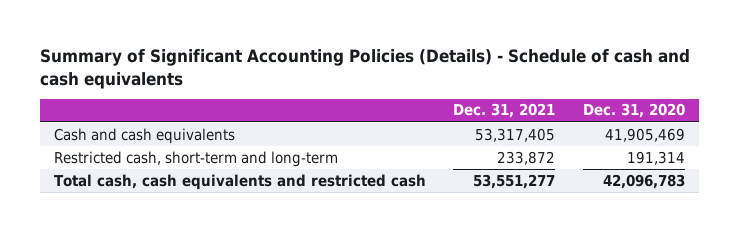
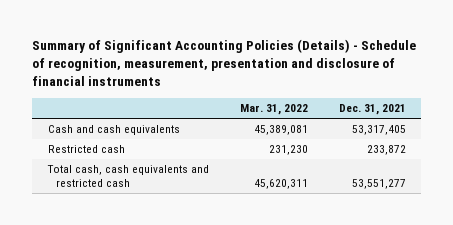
[40,49,691,89] Summary of Significant Accounting Policies (Details) - Schedule of cash and cash equivalents -> [32,39,417,87] Summary of Significant Accounting Policies (Details) - Schedule of recognition, measurement, presentation and disclosure of financial instruments
[582,103,685,119] Dec. 31, 2020 -> none
none -> [239,104,308,116] Mar. 31, 2022
[53,150,338,167] Restricted cash, short-term and long-term -> [47,145,125,154] Restricted cash

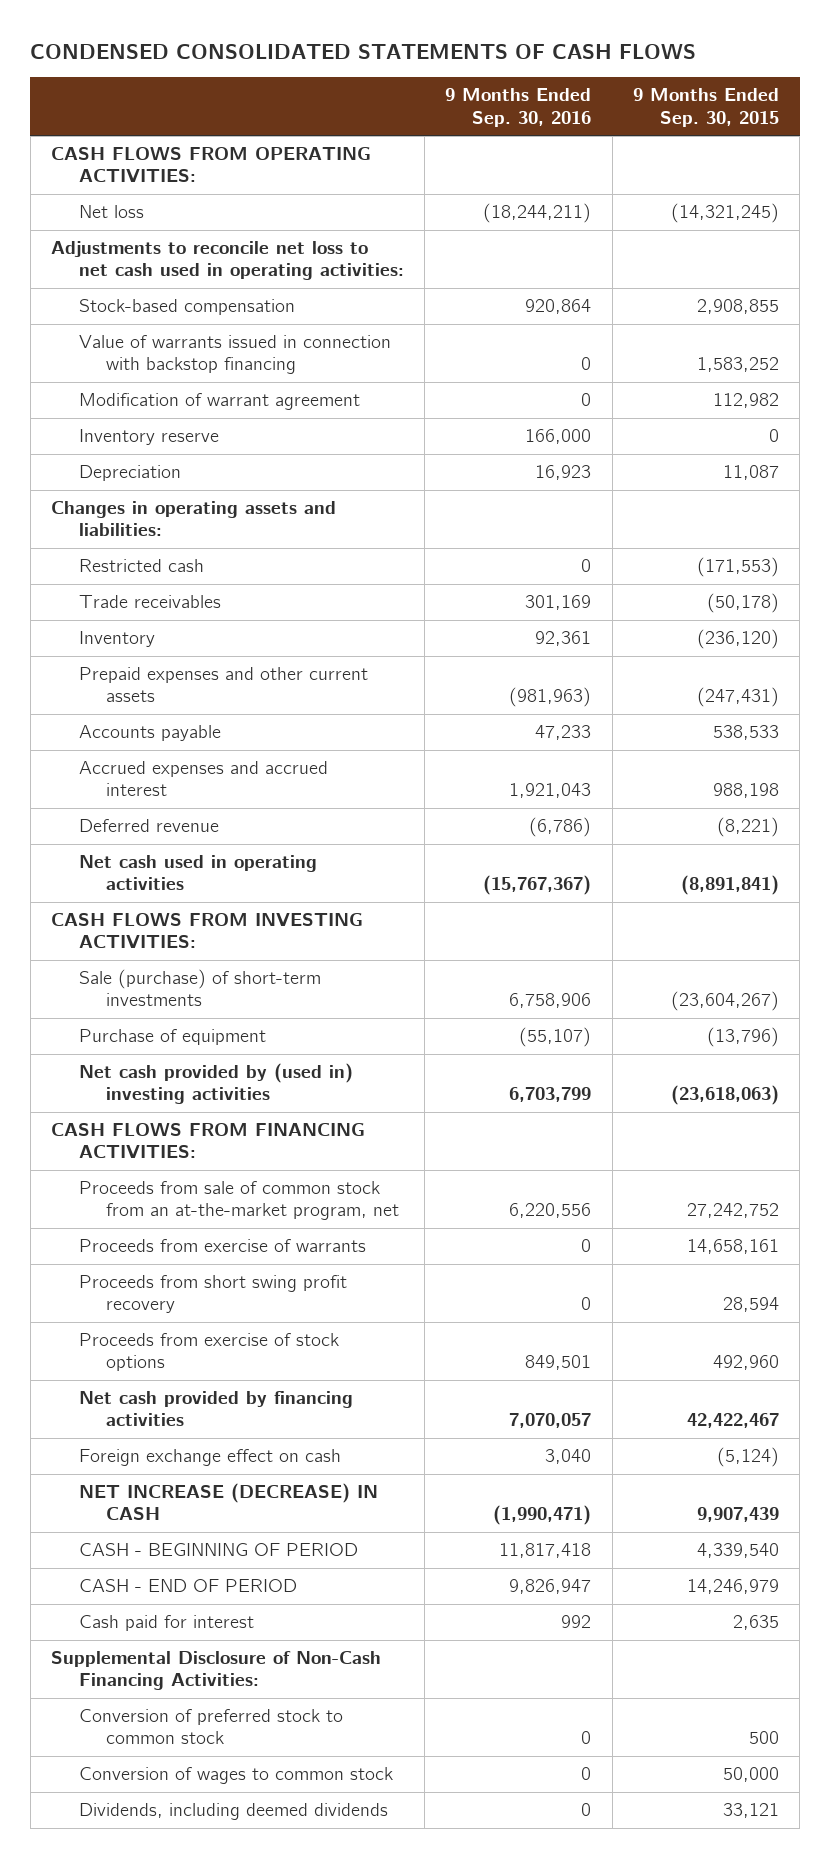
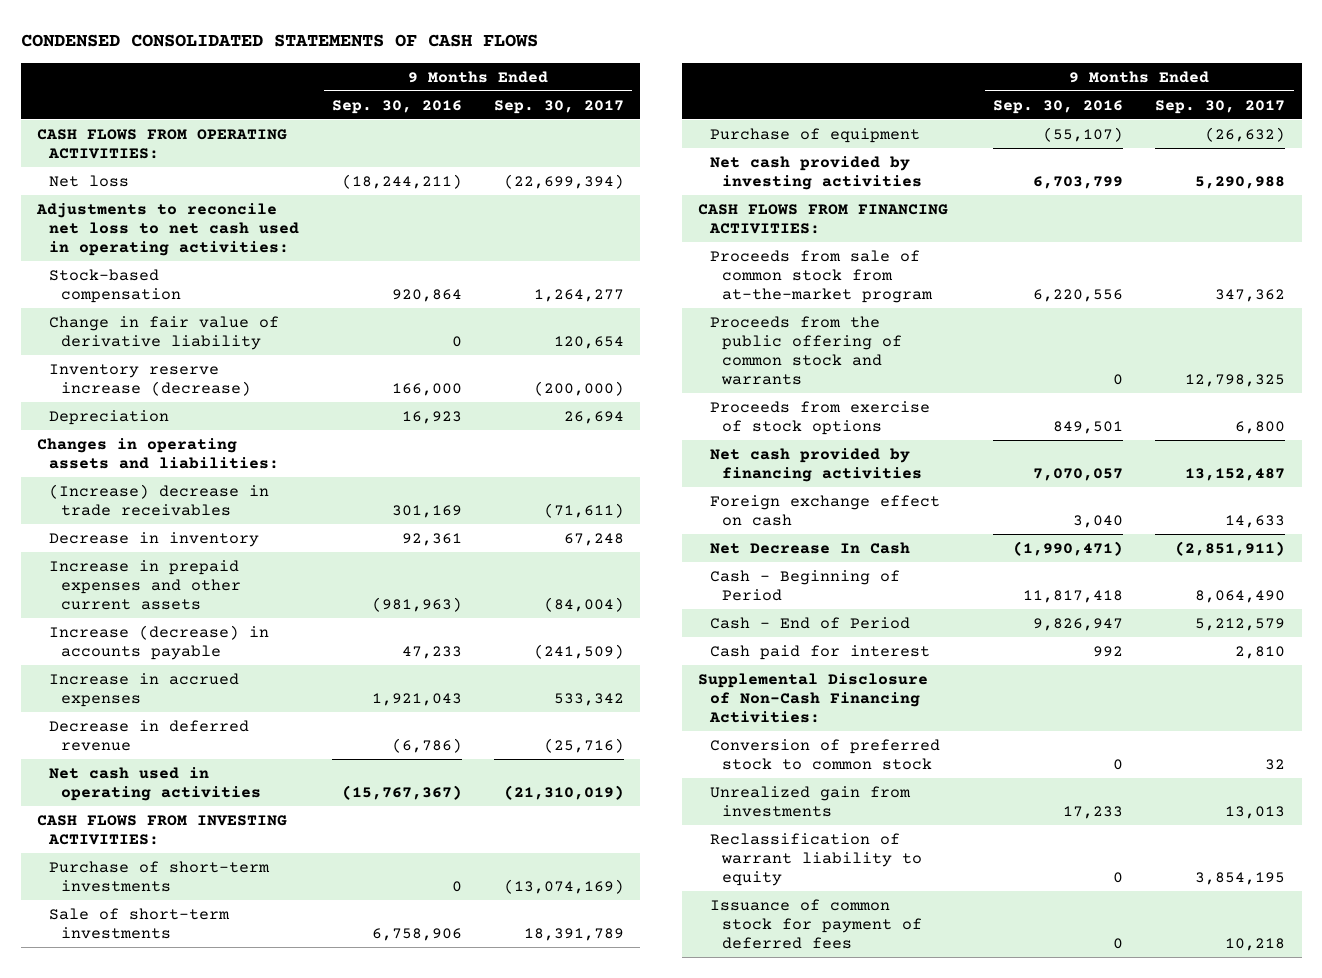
[632,88,779,127] 9 Months Ended Sep. 30, 2015 -> none
none -> [494,99,625,114] Sep. 30, 2017
[78,335,391,375] Value of warrants issued in connection with backstop financing -> none
[78,393,360,411] Modification of warrant agreement -> none
none -> [49,315,280,350] Change in fair value of derivative liability
[78,429,219,446] Inventory reserve -> [49,363,252,396] Inventory reserve increase (decrease)
[78,559,204,573] Restricted cash -> none
[78,595,221,609] Trade receivables -> [49,483,270,516] (Increase) decrease in trade receivables
[78,631,155,648] Inventory -> [49,531,260,547] Decrease in inventory
[78,667,368,703] Prepaid expenses and other current assets -> [49,559,242,611] Increase in prepaid expenses and other current assets
[78,725,221,742] Accounts payable -> [49,624,270,660] Increase (decrease) in accounts payable
[78,761,328,797] Accrued expenses and accrued interest -> [49,672,240,707] Increase in accrued expenses
[78,819,219,833] Deferred revenue -> [49,719,250,751] Decrease in deferred revenue
none -> [49,860,271,892] Purchase of short-term investments
[78,969,321,1007] Sale (purchase) of short-term investments -> [49,907,231,939] Sale of short-term investments
[78,1063,353,1105] Net cash provided by (used in) investing activities -> [710,155,923,190] Net cash provided by investing activities
[78,1239,366,1253] Proceeds from exercise of warrants -> none
[78,1275,347,1314] Proceeds from short swing profit recovery -> none
[78,1181,400,1221] Proceeds from sale of common stock from an at-the-market program, net -> [710,249,934,304] Proceeds from sale of common stock from at-the-market program
none -> [710,315,903,386] Proceeds from the public offering of common stock and warrants
[78,1483,378,1521] NET INCREASE (DECREASE) IN CASH -> [710,541,911,554] Net Decrease In Cash
[78,1543,358,1557] CASH - BEGINNING OF PERIOD -> [710,569,901,601] Cash - Beginning of Period
[78,1579,297,1593] CASH - END OF PERIOD -> [710,616,911,629] Cash - End of Period
[78,1767,393,1785] Conversion of wages to common stock -> none
[78,1803,388,1821] Dividends, including deemed dividends -> none
none -> [710,785,912,817] Unrealized gain from investments
none -> [710,832,923,887] Reclassification of warrant liability to equity
none -> [710,898,923,950] Issuance of common stock for payment of deferred fees

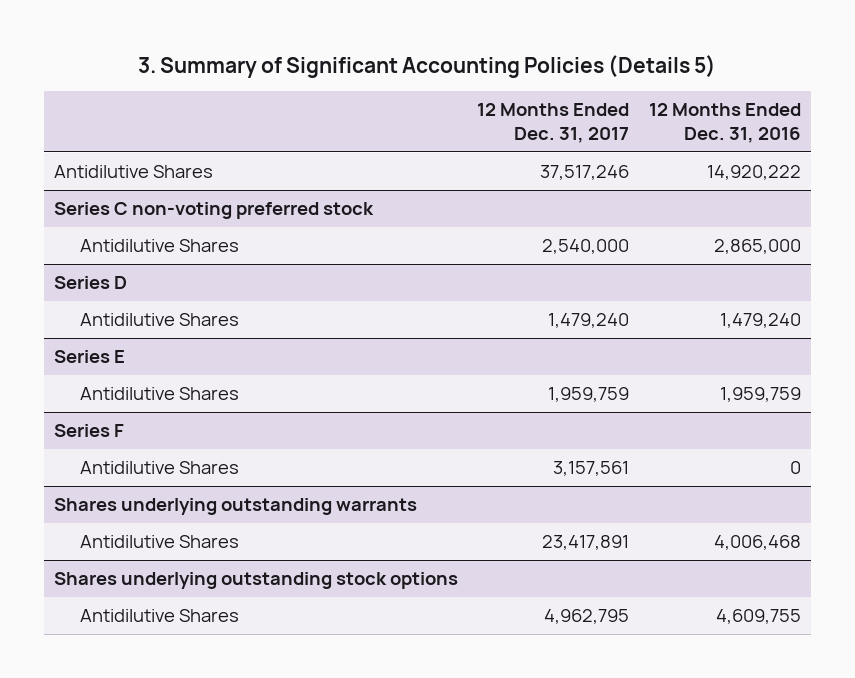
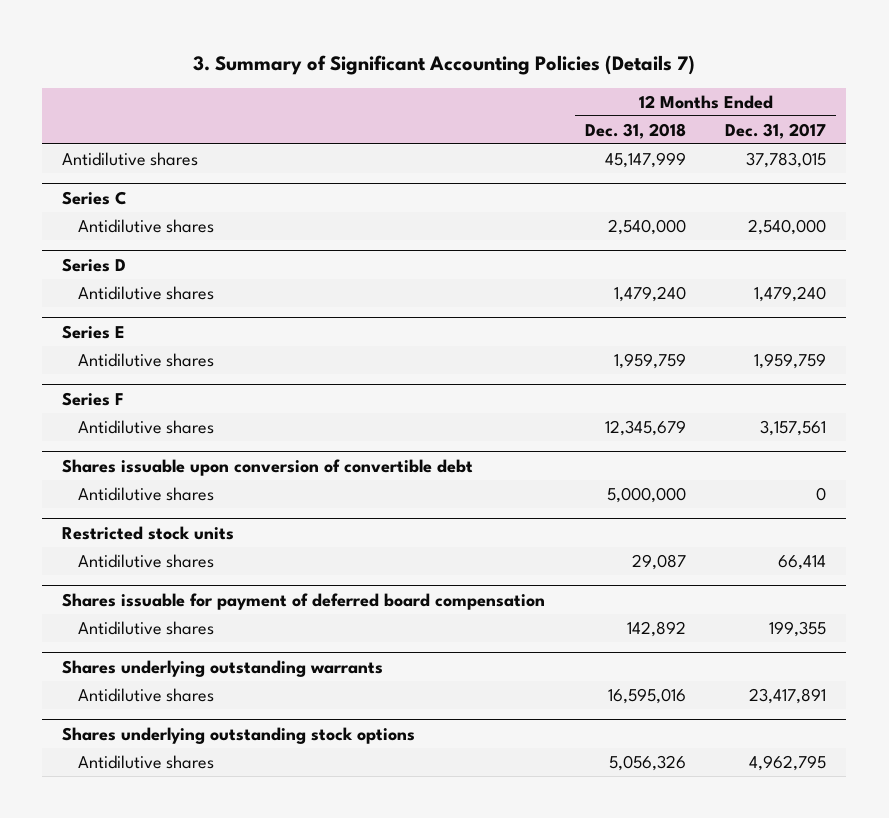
[138,54,717,78] 3. Summary of Significant Accounting Policies (Details 5) -> [193,55,696,76] 3. Summary of Significant Accounting Policies (Details 7)
[648,103,801,144] 12 Months Ended Dec. 31, 2016 -> none
none -> [584,122,686,139] Dec. 31, 2018
[53,165,213,179] Antidilutive Shares -> [62,151,199,166] Antidilutive shares
[540,165,630,181] 37,517,246 -> [746,151,827,168] 37,783,015
[53,202,374,220] Series C non-voting preferred stock -> [62,190,128,205] Series C
[79,239,239,253] Antidilutive Shares -> [78,218,215,233] Antidilutive shares
[79,313,239,327] Antidilutive Shares -> [78,285,215,300] Antidilutive shares
[79,387,239,401] Antidilutive Shares -> [78,352,215,367] Antidilutive shares
[79,461,239,475] Antidilutive Shares -> [78,419,215,434] Antidilutive shares
none -> [62,458,474,476] Shares issuable upon conversion of convertible debt
none -> [78,486,215,501] Antidilutive shares
none -> [62,525,235,540] Restricted stock units
none -> [78,553,215,568] Antidilutive shares
none -> [62,592,546,610] Shares issuable for payment of deferred board compensation
none -> [78,620,215,635] Antidilutive shares
[79,535,239,549] Antidilutive Shares -> [78,687,215,702] Antidilutive shares
[79,609,239,623] Antidilutive Shares -> [78,754,215,769] Antidilutive shares

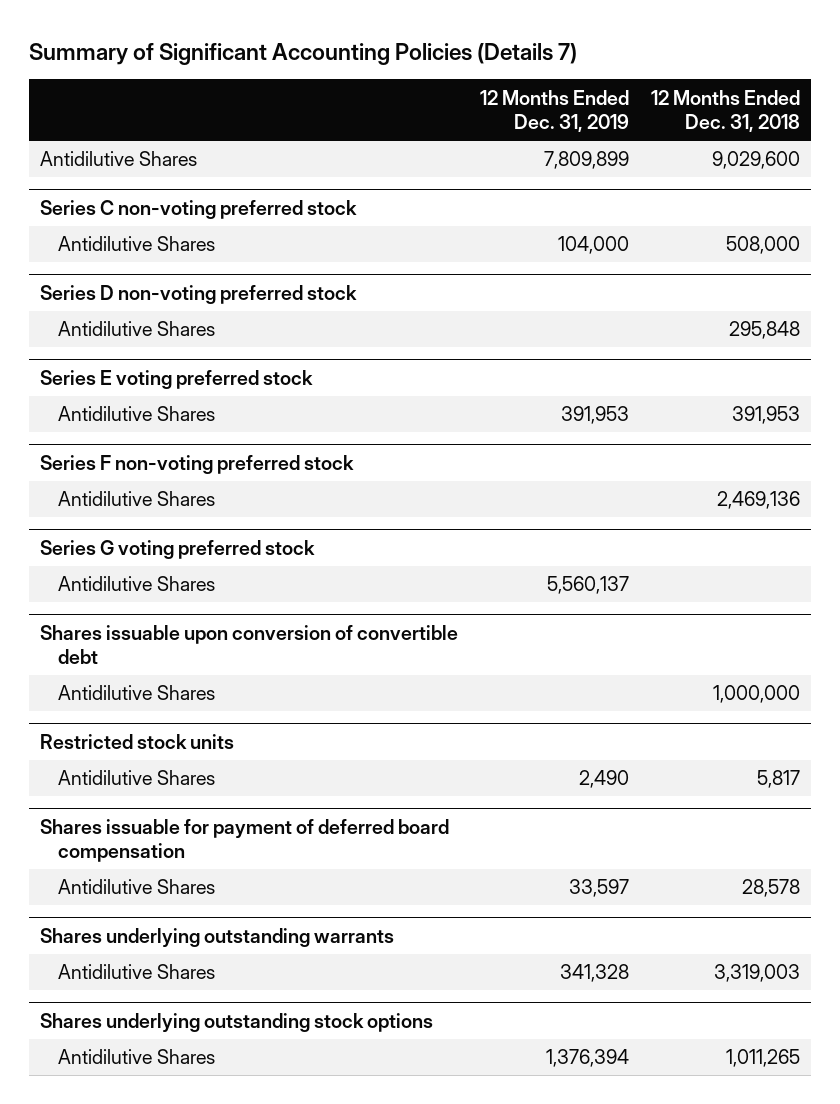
[193,55,696,76] 3. Summary of Significant Accounting Policies (Details 7) -> [29,42,578,65] Summary of Significant Accounting Policies (Details 7)
[725,122,827,139] Dec. 31, 2017 -> none
none -> [480,89,630,133] 12 Months Ended Dec. 31, 2019
[62,151,199,166] Antidilutive shares -> [40,151,198,167] Antidilutive Shares
[604,151,686,168] 45,147,999 -> [712,151,801,170] 9,029,600
[62,190,128,205] Series C -> [40,199,358,219] Series C non-voting preferred stock
[78,218,215,233] Antidilutive shares -> [57,236,215,252] Antidilutive Shares
[607,218,686,235] 2,540,000 -> [726,236,801,255] 508,000
[62,257,127,272] Series D -> [40,284,358,304] Series D non-voting preferred stock
[78,285,215,300] Antidilutive shares -> [57,321,215,337] Antidilutive Shares
[613,285,686,302] 1,479,240 -> [729,321,801,340] 295,848
[62,324,126,339] Series E -> [40,369,314,389] Series E voting preferred stock
[78,352,215,367] Antidilutive shares -> [57,406,215,422] Antidilutive Shares
[613,352,686,369] 1,959,759 -> [732,406,801,425] 391,953
[62,391,125,406] Series F -> [40,454,355,474] Series F non-voting preferred stock
[78,419,215,434] Antidilutive shares -> [57,491,215,507] Antidilutive Shares
[604,419,686,436] 12,345,679 -> [717,491,801,510] 2,469,136
none -> [40,539,316,559] Series G voting preferred stock
none -> [57,576,215,592] Antidilutive Shares
[78,486,215,501] Antidilutive shares -> [57,685,215,701] Antidilutive Shares
[606,486,686,503] 5,000,000 -> [713,685,801,704] 1,000,000
[78,553,215,568] Antidilutive shares -> [57,770,215,786] Antidilutive Shares
[631,553,686,570] 29,087 -> [757,770,801,789] 5,817
[78,620,215,635] Antidilutive shares -> [57,879,215,895] Antidilutive Shares
[626,620,686,637] 142,892 -> [742,879,801,898] 28,578
[78,687,215,702] Antidilutive shares -> [57,964,215,980] Antidilutive Shares
[607,687,686,704] 16,595,016 -> [714,964,801,983] 3,319,003
[78,754,215,769] Antidilutive shares -> [57,1049,215,1065] Antidilutive Shares
[608,754,686,771] 5,056,326 -> [726,1049,801,1068] 1,011,265

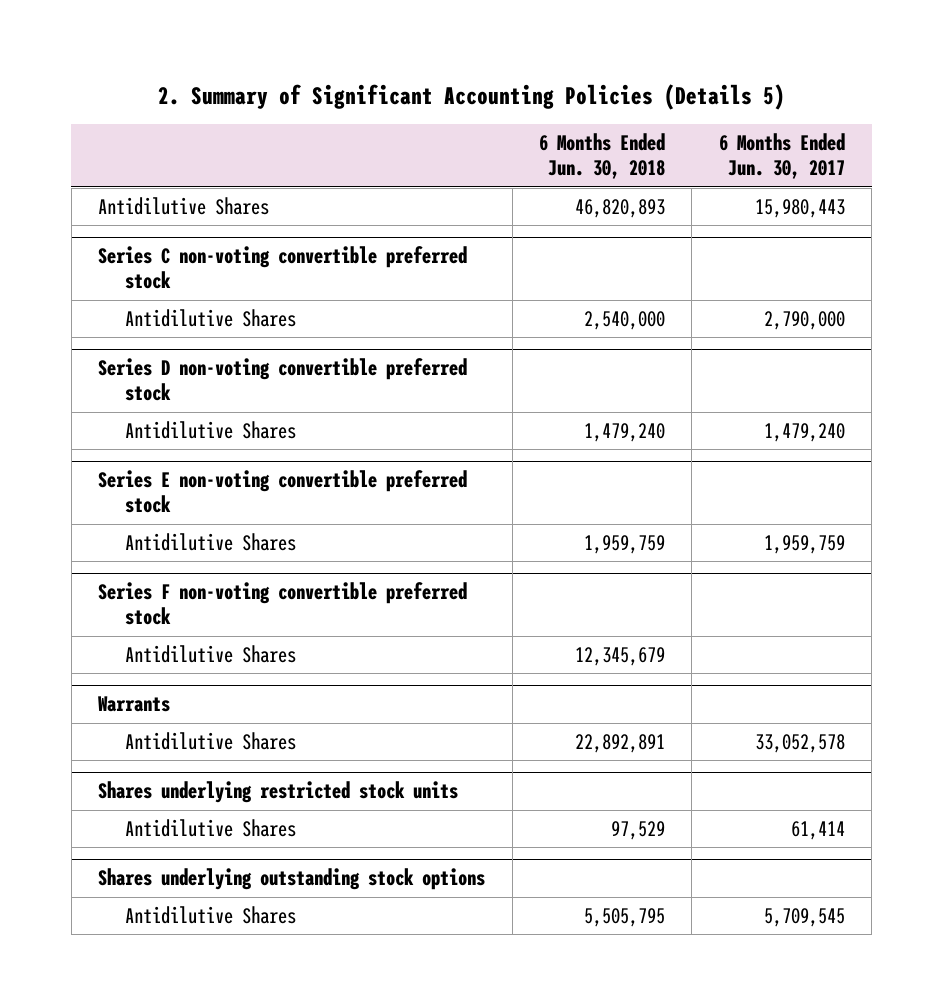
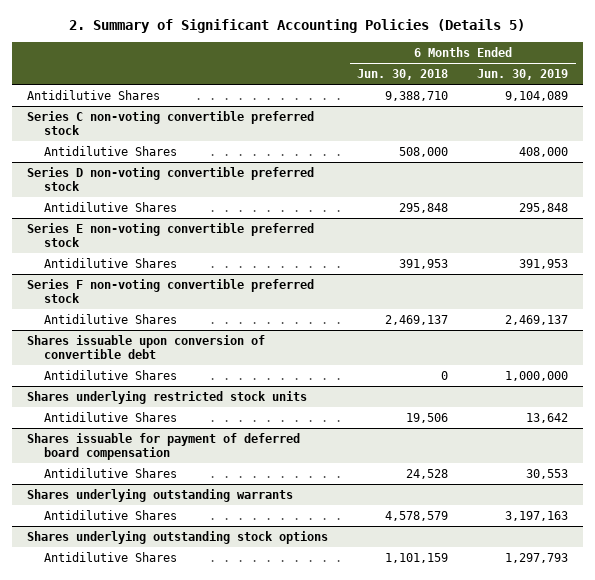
[718,133,845,180] 6 Months Ended Jun. 30, 2017 -> none
none -> [477,69,569,81] Jun. 30, 2019
[575,199,666,219] 46,820,893 -> [384,90,448,101] 9,388,710
[584,311,666,331] 2,540,000 -> [398,146,448,157] 508,000
[584,423,666,443] 1,479,240 -> [398,202,448,213] 295,848
[584,535,666,555] 1,959,759 -> [398,258,448,269] 391,953
[98,696,171,713] Warrants -> none
[575,647,666,667] 12,345,679 -> [384,314,448,325] 2,469,137
none -> [26,334,265,359] Shares issuable upon conversion of convertible debt
[575,734,666,754] 22,892,891 -> [440,370,448,380] 0
[611,821,666,841] 97,529 -> [405,412,448,423] 19,506
none -> [26,432,300,460] Shares issuable for payment of deferred board compensation
none -> [43,467,177,478] Antidilutive Shares
none -> [26,488,293,502] Shares underlying outstanding warrants
none -> [43,509,177,520] Antidilutive Shares
[584,908,666,928] 5,505,795 -> [384,552,448,563] 1,101,159

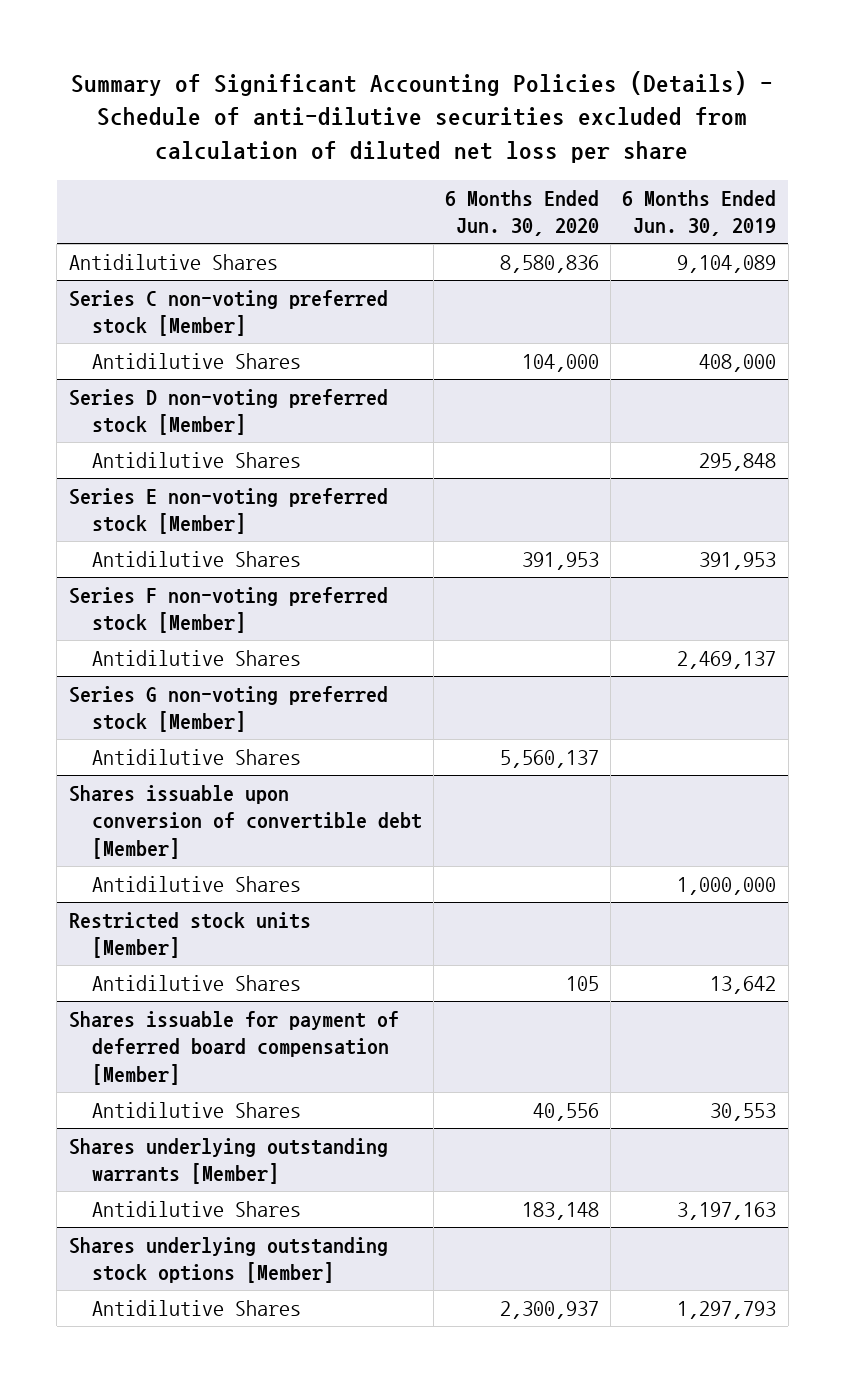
[69,19,526,34] 2. Summary of Significant Accounting Policies (Details 5) -> [71,70,774,164] Summary of Significant Accounting Policies (Details) - Schedule of anti-dilutive securities excluded from calculation of diluted net loss per share
[356,69,448,81] Jun. 30, 2018 -> none
none -> [445,189,600,237] 6 Months Ended Jun. 30, 2020
[26,110,314,135] Series C non-voting convertible preferred stock -> [68,289,388,337] Series C non-voting preferred stock [Member]
[26,166,314,191] Series D non-voting convertible preferred stock -> [68,388,388,436] Series D non-voting preferred stock [Member]
[26,222,314,247] Series E non-voting convertible preferred stock -> [68,487,388,535] Series E non-voting preferred stock [Member]
[26,278,314,303] Series F non-voting convertible preferred stock -> [68,586,388,634] Series F non-voting preferred stock [Member]
none -> [68,685,388,733] Series G non-voting preferred stock [Member]
none -> [92,748,302,765] Antidilutive Shares
[26,334,265,359] Shares issuable upon conversion of convertible debt -> [68,784,423,859] Shares issuable upon conversion of convertible debt [Member]
[26,390,307,404] Shares underlying restricted stock units -> [68,911,311,959] Restricted stock units [Member]
[26,432,300,460] Shares issuable for payment of deferred board compensation -> [68,1010,399,1085] Shares issuable for payment of deferred board compensation [Member]
[26,488,293,502] Shares underlying outstanding warrants -> [68,1137,388,1185] Shares underlying outstanding warrants [Member]
[26,530,328,544] Shares underlying outstanding stock options -> [68,1236,388,1284] Shares underlying outstanding stock options [Member]

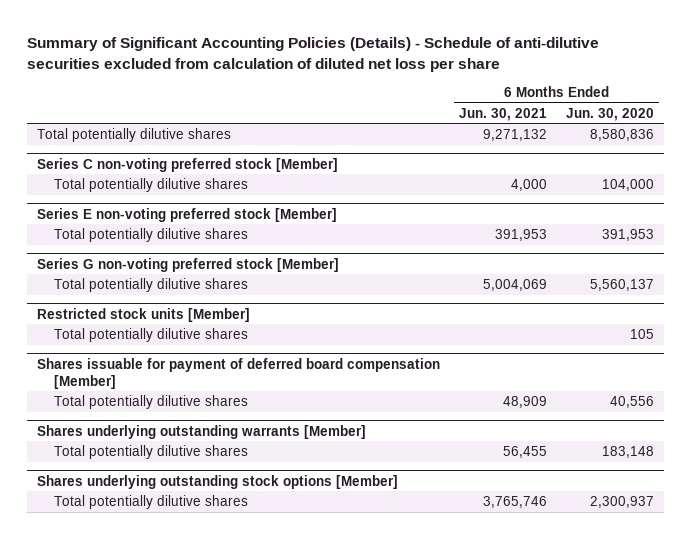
[622,189,777,237] 6 Months Ended Jun. 30, 2019 -> none
none -> [458,107,547,121] Jun. 30, 2021
[68,253,278,270] Antidilutive Shares -> [36,127,231,142] Total potentially dilutive shares
[68,388,388,436] Series D non-voting preferred stock [Member] -> none
[92,451,302,468] Antidilutive Shares -> none
[92,352,302,369] Antidilutive Shares -> [54,177,249,192] Total potentially dilutive shares
[68,586,388,634] Series F non-voting preferred stock [Member] -> none
[92,649,302,666] Antidilutive Shares -> none
[92,550,302,567] Antidilutive Shares -> [54,227,249,242] Total potentially dilutive shares
[68,784,423,859] Shares issuable upon conversion of convertible debt [Member] -> none
[92,875,302,892] Antidilutive Shares -> none
[92,748,302,765] Antidilutive Shares -> [54,277,249,292] Total potentially dilutive shares
[92,974,302,991] Antidilutive Shares -> [54,327,249,342] Total potentially dilutive shares
[92,1101,302,1118] Antidilutive Shares -> [54,394,249,409] Total potentially dilutive shares
[92,1200,302,1217] Antidilutive Shares -> [54,444,249,459] Total potentially dilutive shares
[92,1299,302,1316] Antidilutive Shares -> [54,494,249,509] Total potentially dilutive shares

